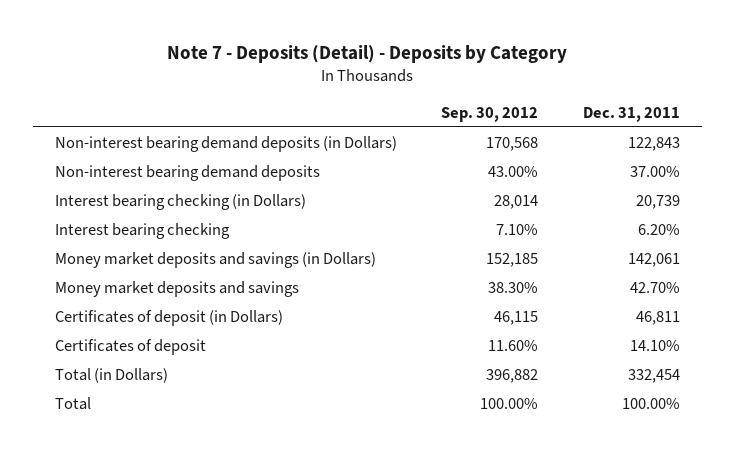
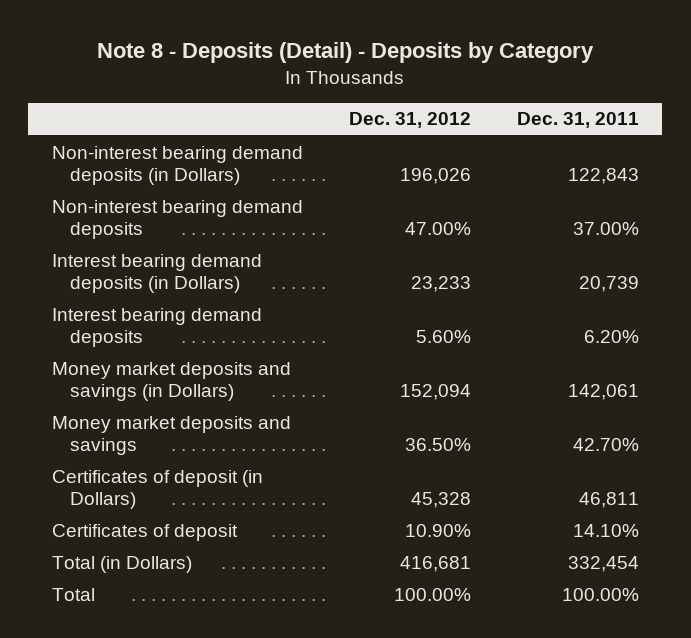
[167,44,568,63] Note 7 - Deposits (Detail) - Deposits by Category -> [97,41,595,63] Note 8 - Deposits (Detail) - Deposits by Category
[441,106,539,122] Sep. 30, 2012 -> none
none -> [348,112,471,129] Dec. 31, 2012
[55,194,307,211] Interest bearing checking (in Dollars) -> [51,253,262,293] Interest bearing demand deposits (in Dollars)
[55,223,231,240] Interest bearing checking -> [51,307,262,347] Interest bearing demand deposits

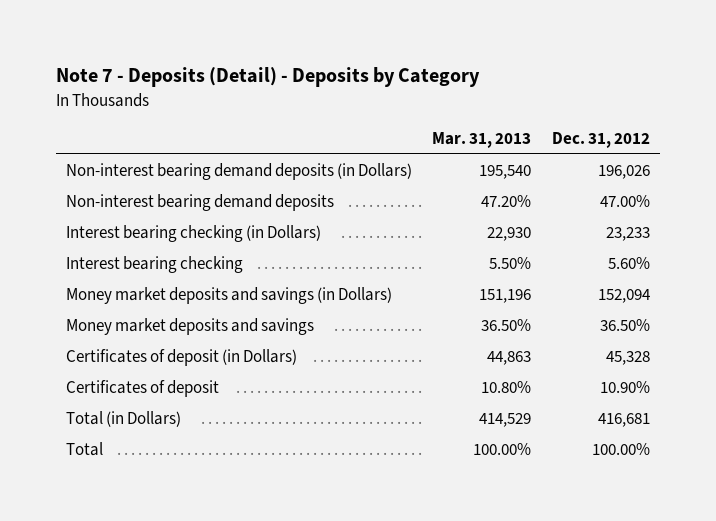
[97,41,595,63] Note 8 - Deposits (Detail) - Deposits by Category -> [55,67,480,88] Note 7 - Deposits (Detail) - Deposits by Category
[517,112,640,129] Dec. 31, 2011 -> none
none -> [432,131,532,148] Mar. 31, 2013
[51,253,262,293] Interest bearing demand deposits (in Dollars) -> [65,225,321,243] Interest bearing checking (in Dollars)
[51,307,262,347] Interest bearing demand deposits -> [65,256,243,274] Interest bearing checking

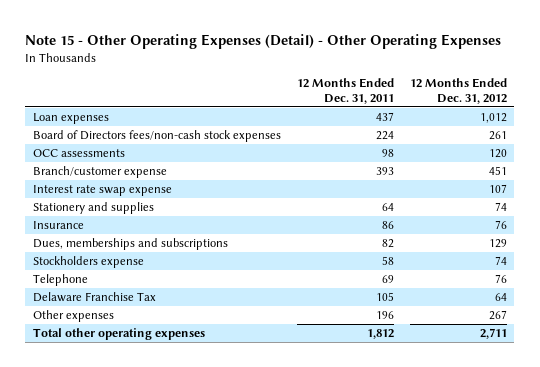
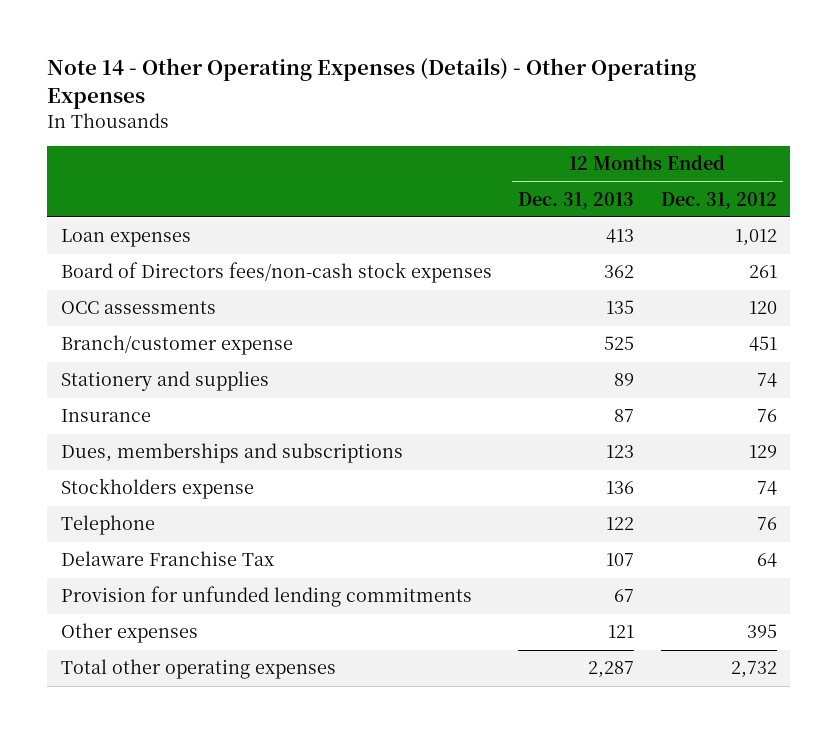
[25,33,502,49] Note 15 - Other Operating Expenses (Detail) - Other Operating Expenses -> [47,58,697,110] Note 14 - Other Operating Expenses (Details) - Other Operating Expenses
[296,78,394,104] 12 Months Ended Dec. 31, 2011 -> none
none -> [518,191,635,209] Dec. 31, 2013
[33,185,173,197] Interest rate swap expense -> none
none -> [60,586,472,608] Provision for unfunded lending commitments
[488,310,507,321] 267 -> [746,624,777,639] 395
[479,328,507,340] 2,711 -> [730,661,777,679] 2,732

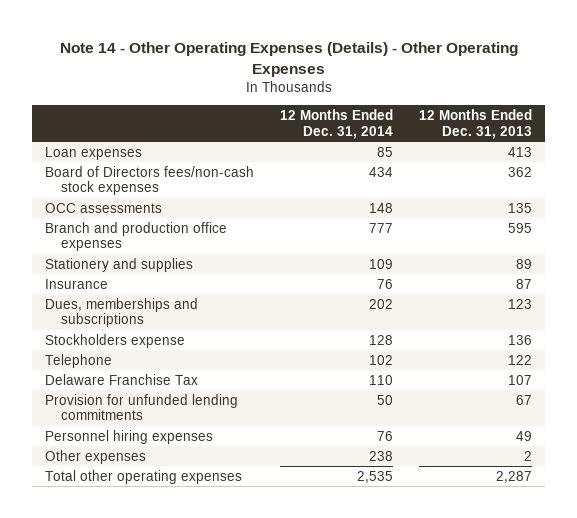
[660,191,777,209] Dec. 31, 2012 -> none
none -> [280,109,394,139] 12 Months Ended Dec. 31, 2014
[60,335,293,356] Branch/customer expense -> none
none -> [45,221,228,252] Branch and production office expenses
none -> [45,429,214,444] Personnel hiring expenses
[608,625,635,639] 121 -> [524,450,533,461] 2

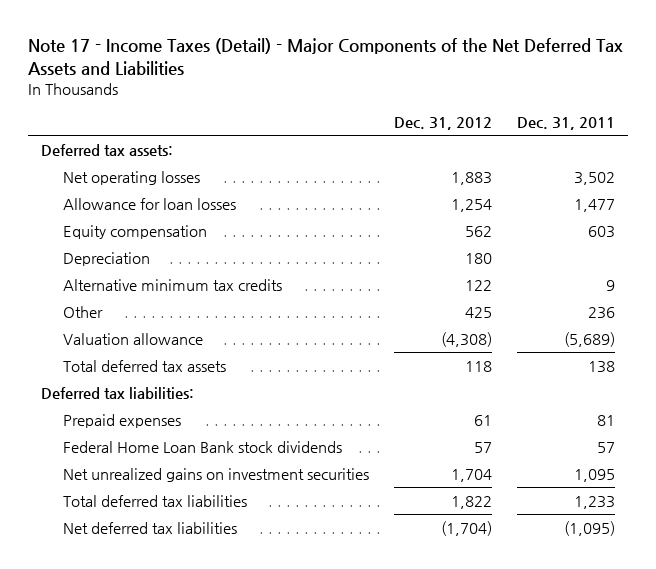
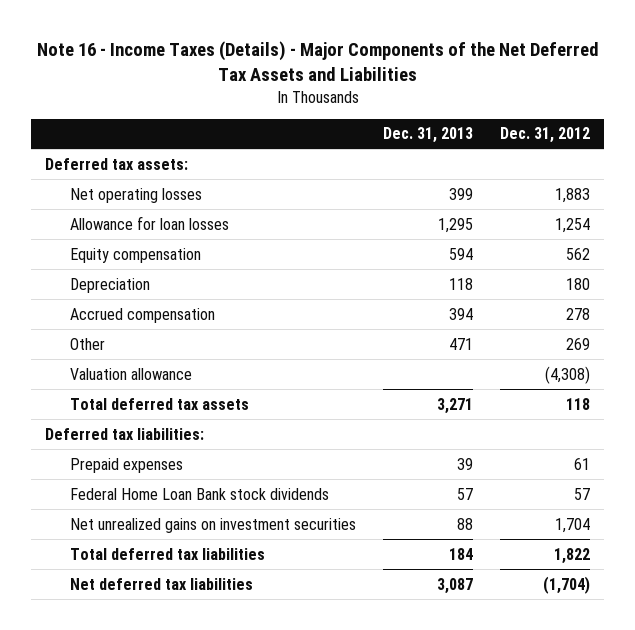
[28,37,624,75] Note 17 - Income Taxes (Detail) - Major Components of the Net Deferred Tax Assets and Liabilities -> [36,41,599,81] Note 16 - Income Taxes (Details) - Major Components of the Net Deferred Tax Assets and Liabilities
[517,117,616,131] Dec. 31, 2011 -> none
none -> [383,127,474,144] Dec. 31, 2013
[62,278,282,291] Alternative minimum tax credits -> none
none -> [69,307,215,323] Accrued compensation
[465,306,493,318] 425 -> [566,337,591,350] 269

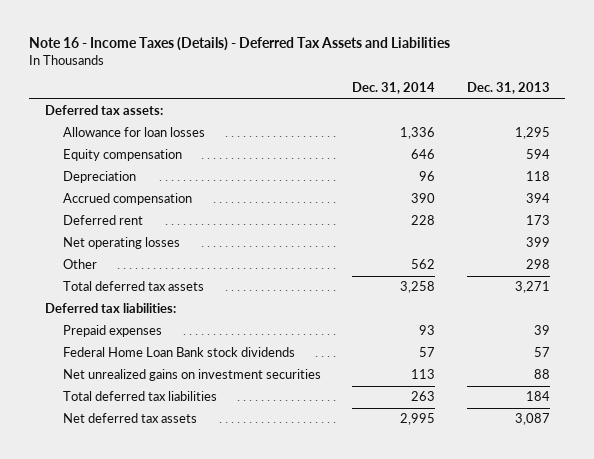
[36,41,599,81] Note 16 - Income Taxes (Details) - Major Components of the Net Deferred Tax Assets and Liabilities -> [28,37,450,52] Note 16 - Income Taxes (Details) - Deferred Tax Assets and Liabilities
[500,127,591,144] Dec. 31, 2012 -> none
none -> [352,82,436,95] Dec. 31, 2014
[69,367,192,380] Valuation allowance -> none
none -> [62,215,143,226] Deferred rent
[69,187,202,203] Net operating losses -> [62,237,180,250] Net operating losses
[449,337,474,350] 471 -> [525,259,550,270] 298
[69,577,253,590] Net deferred tax liabilities -> [62,413,197,424] Net deferred tax assets

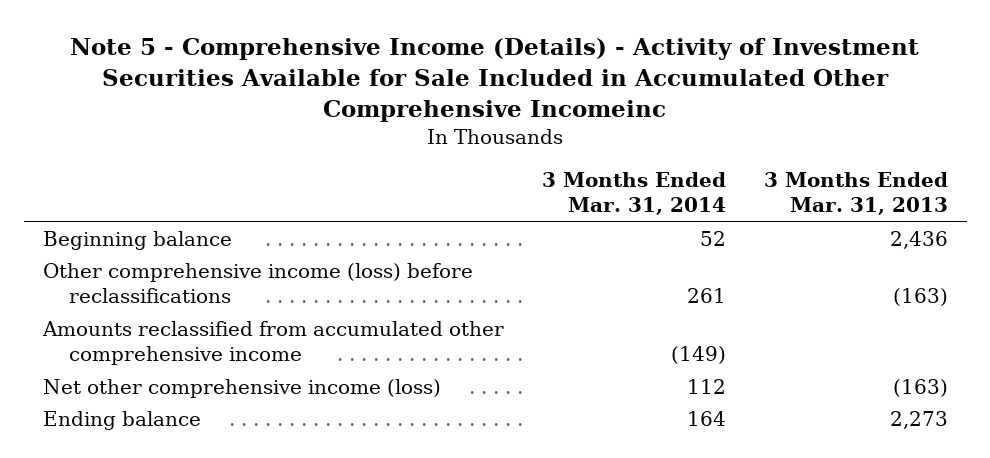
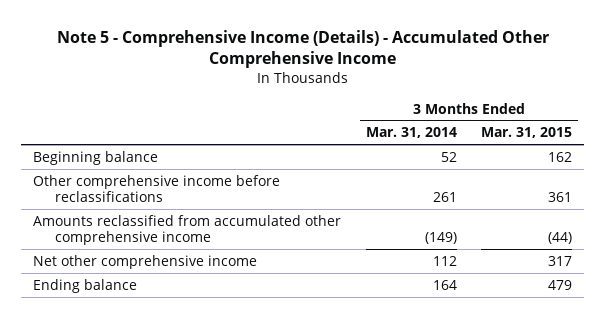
[70,37,920,122] Note 5 - Comprehensive Income (Details) - Activity of Investment Securities Available for Sale Included in Accumulated Other Comprehensive Incomeinc -> [56,29,549,69] Note 5 - Comprehensive Income (Details) - Accumulated Other Comprehensive Income
[763,172,948,216] 3 Months Ended Mar. 31, 2013 -> none
none -> [480,127,572,139] Mar. 31, 2015
[42,262,473,303] Other comprehensive income (loss) before reclassifications -> [33,174,281,203] Other comprehensive income before reclassifications
[42,378,441,398] Net other comprehensive income (loss) -> [33,254,258,269] Net other comprehensive income

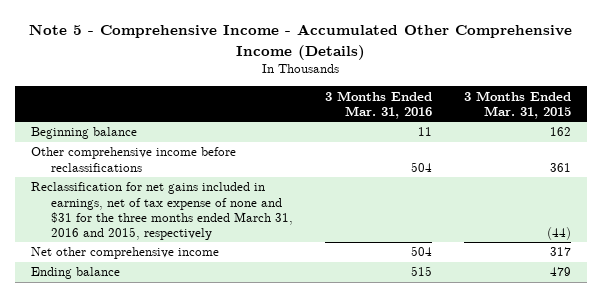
[56,29,549,69] Note 5 - Comprehensive Income (Details) - Accumulated Other Comprehensive Income -> [28,24,572,60] Note 5 - Comprehensive Income - Accumulated Other Comprehensive Income (Details)
[365,127,457,139] Mar. 31, 2014 -> none
none -> [324,90,432,119] 3 Months Ended Mar. 31, 2016
[33,214,342,246] Amounts reclassified from accumulated other comprehensive income -> [30,182,293,240] Reclassification for net gains included in earnings, net of tax expense of none and $31 for the three months ended March 31, 2016 and 2015, respectively

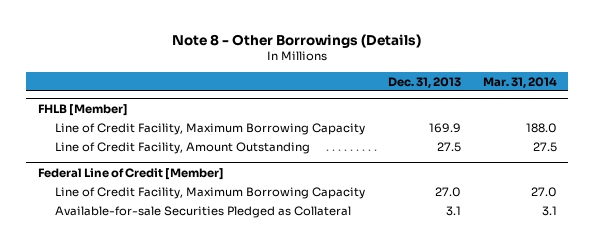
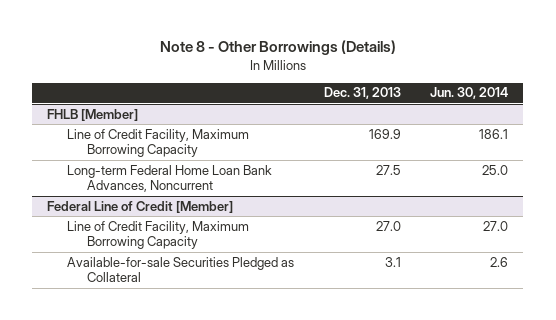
[483,76,558,88] Mar. 31, 2014 -> none
none -> [430,87,509,100] Jun. 30, 2014
[55,141,311,154] Line of Credit Facility, Amount Outstanding -> [67,164,273,193] Long-term Federal Home Loan Bank Advances, Noncurrent

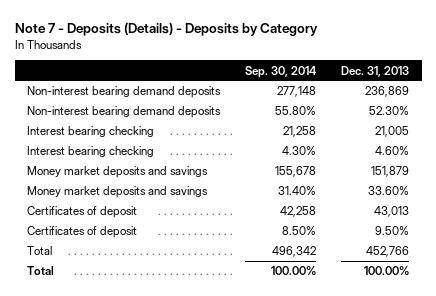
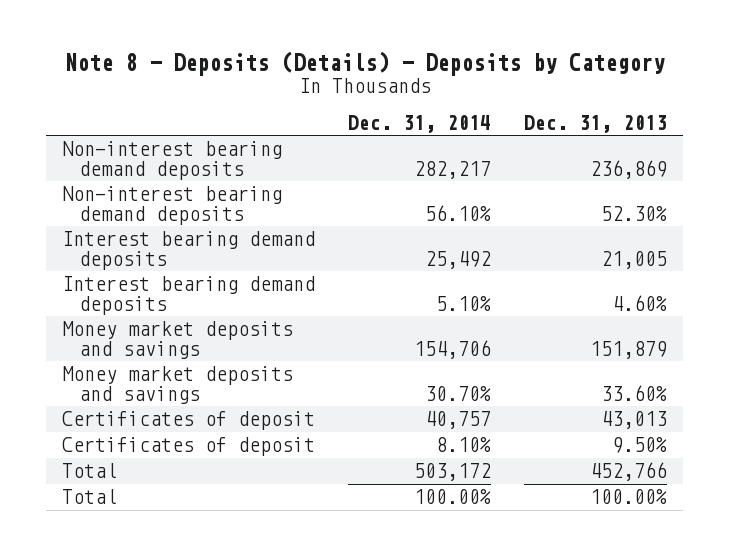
[14,21,318,36] Note 7 - Deposits (Details) - Deposits by Category -> [64,51,665,77] Note 8 - Deposits (Details) - Deposits by Category
[245,65,318,78] Sep. 30, 2014 -> none
none -> [348,114,492,133] Dec. 31, 2014
[27,126,155,138] Interest bearing checking -> [62,231,316,270] Interest bearing demand deposits
[27,146,155,158] Interest bearing checking -> [62,276,316,315] Interest bearing demand deposits

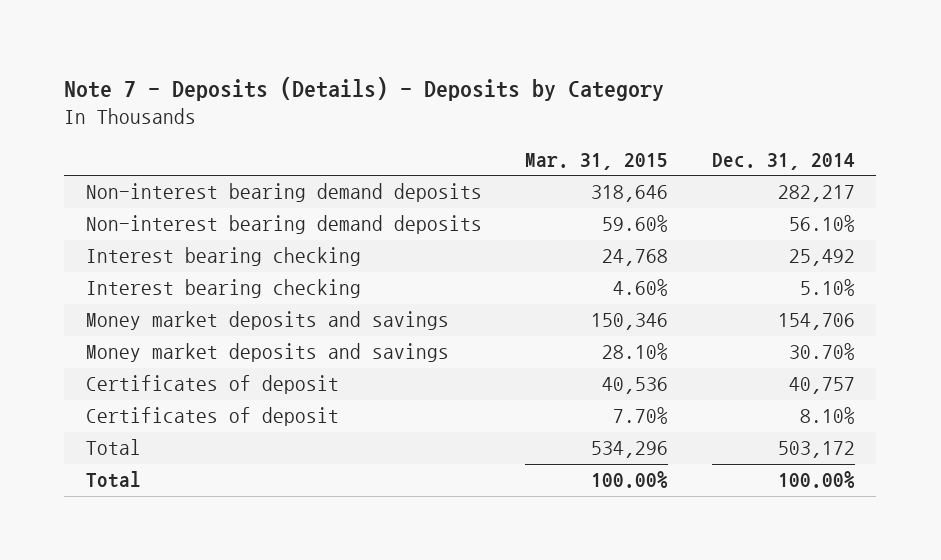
[64,51,665,77] Note 8 - Deposits (Details) - Deposits by Category -> [64,76,665,101] Note 7 - Deposits (Details) - Deposits by Category
[523,114,667,133] Dec. 31, 2013 -> none
none -> [525,152,669,170] Mar. 31, 2015
[62,231,316,270] Interest bearing demand deposits -> [85,247,361,267] Interest bearing checking
[62,276,316,315] Interest bearing demand deposits -> [85,279,361,299] Interest bearing checking

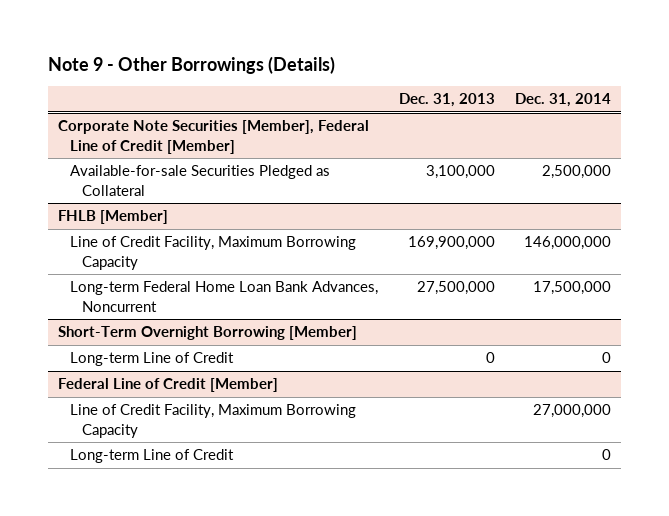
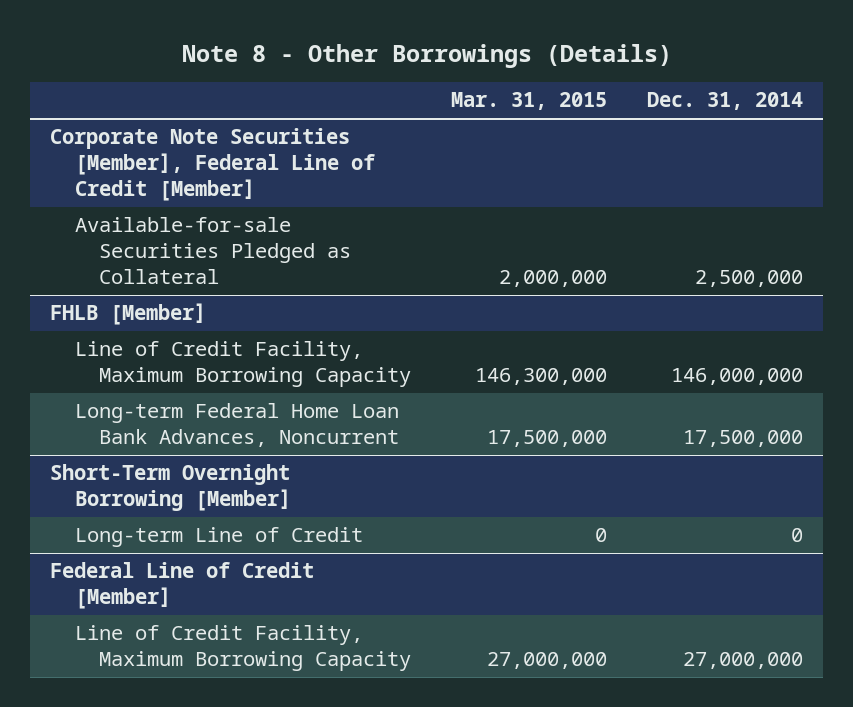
[47,56,335,75] Note 9 - Other Borrowings (Details) -> [181,43,672,68] Note 8 - Other Borrowings (Details)
[398,93,495,108] Dec. 31, 2013 -> none
none -> [450,92,607,111] Mar. 31, 2015
[69,449,234,464] Long-term Line of Credit -> none

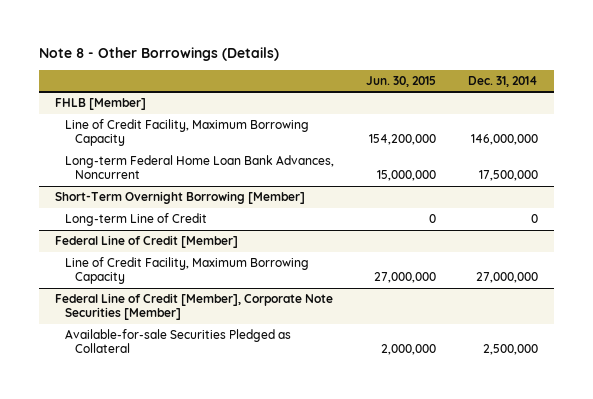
[450,92,607,111] Mar. 31, 2015 -> none
none -> [365,75,436,87] Jun. 30, 2015
[50,128,375,202] Corporate Note Securities [Member], Federal Line of Credit [Member] -> none
[74,217,351,285] Available-for-sale Securities Pledged as Collateral -> none
none -> [54,293,333,321] Federal Line of Credit [Member], Corporate Note Securities [Member]
none -> [64,329,291,354] Available-for-sale Securities Pledged as Collateral

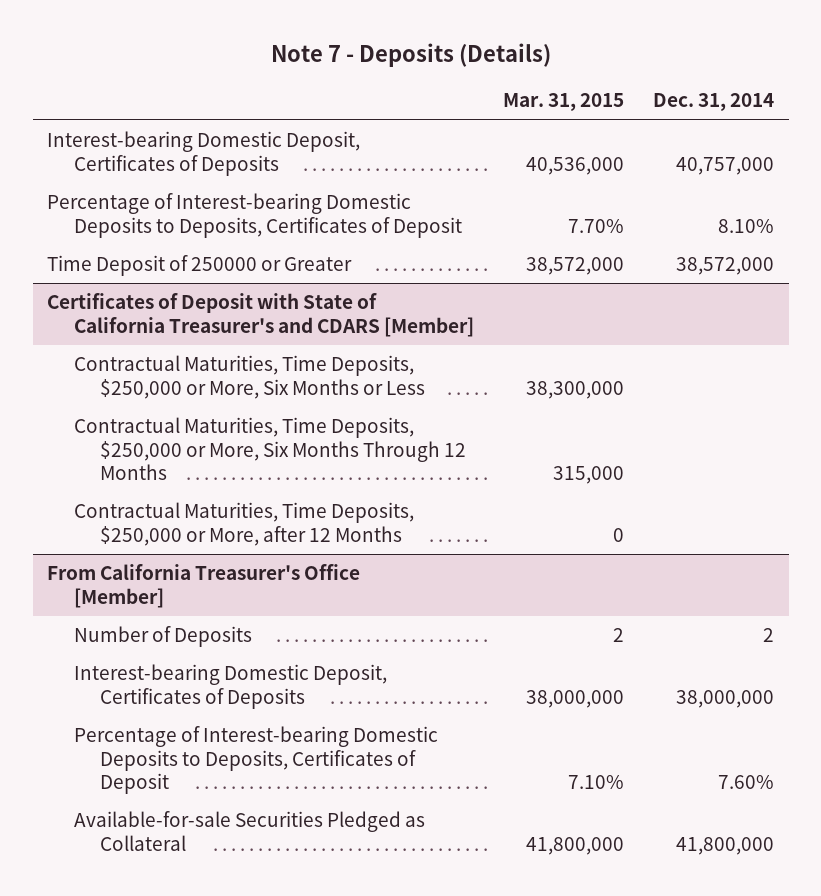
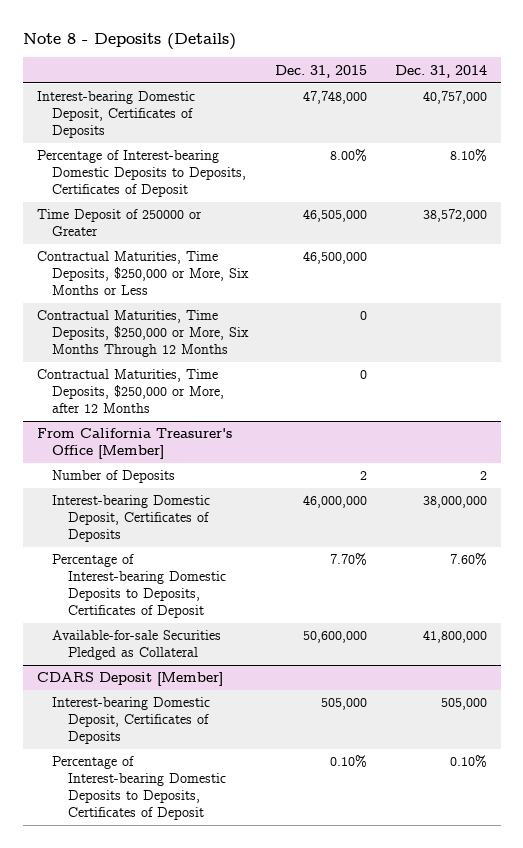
[270,43,551,68] Note 7 - Deposits (Details) -> [22,32,236,50] Note 8 - Deposits (Details)
[502,93,624,112] Mar. 31, 2015 -> none
none -> [275,64,368,78] Dec. 31, 2015
[47,293,474,337] Certificates of Deposit with State of California Treasurer's and CDARS [Member] -> none
none -> [36,672,223,687] CDARS Deposit [Member]
none -> [52,697,211,745] Interest-bearing Domestic Deposit, Certificates of Deposits
none -> [52,756,226,820] Percentage of Interest-bearing Domestic Deposits to Deposits, Certificates of Deposit

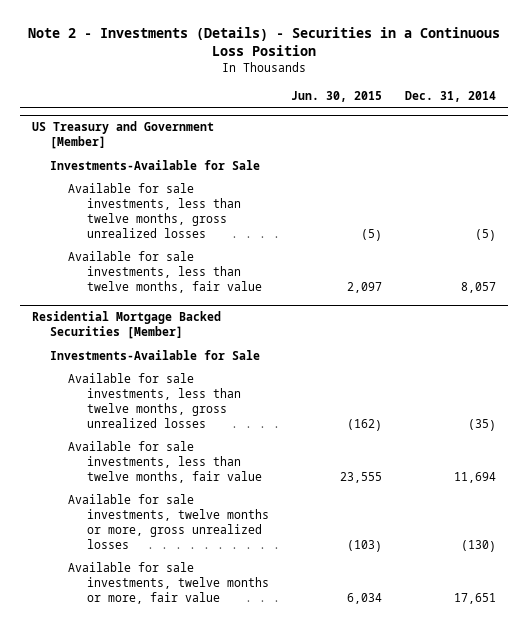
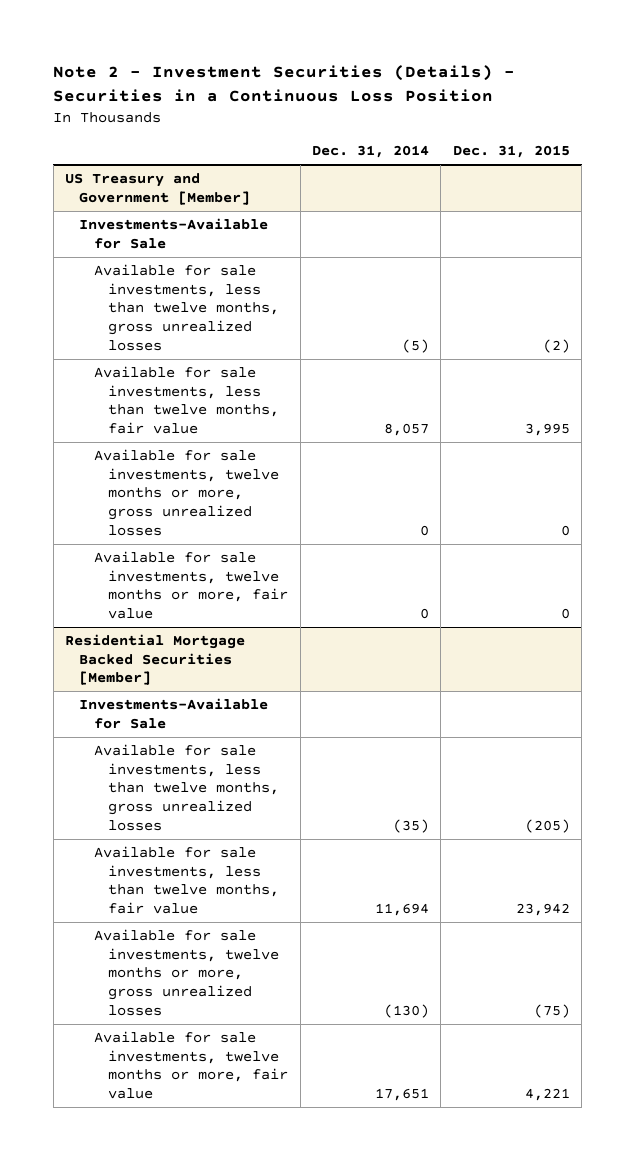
[28,27,501,57] Note 2 - Investments (Details) - Securities in a Continuous Loss Position -> [53,65,516,102] Note 2 - Investment Securities (Details) - Securities in a Continuous Loss Position
[291,90,383,102] Jun. 30, 2015 -> none
none -> [452,145,570,159] Dec. 31, 2015
none -> [93,449,280,536] Available for sale investments, twelve months or more, gross unrealized losses
none -> [93,551,289,619] Available for sale investments, twelve months or more, fair value

